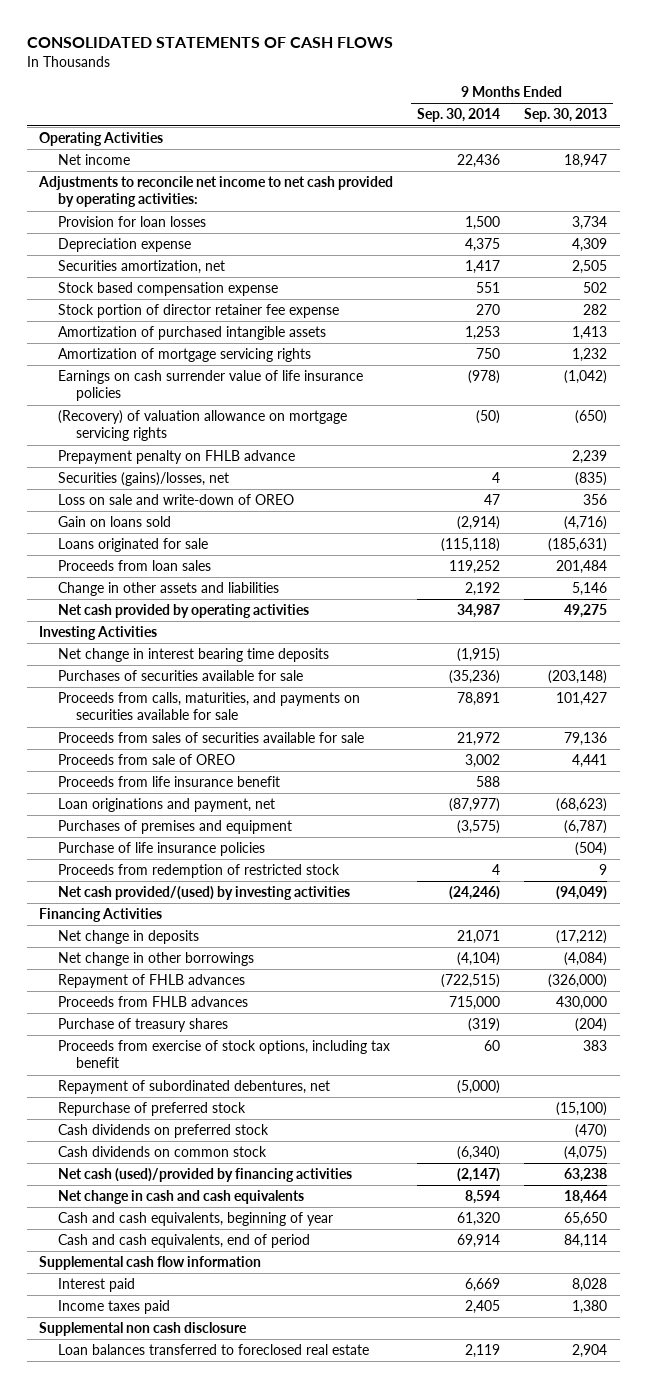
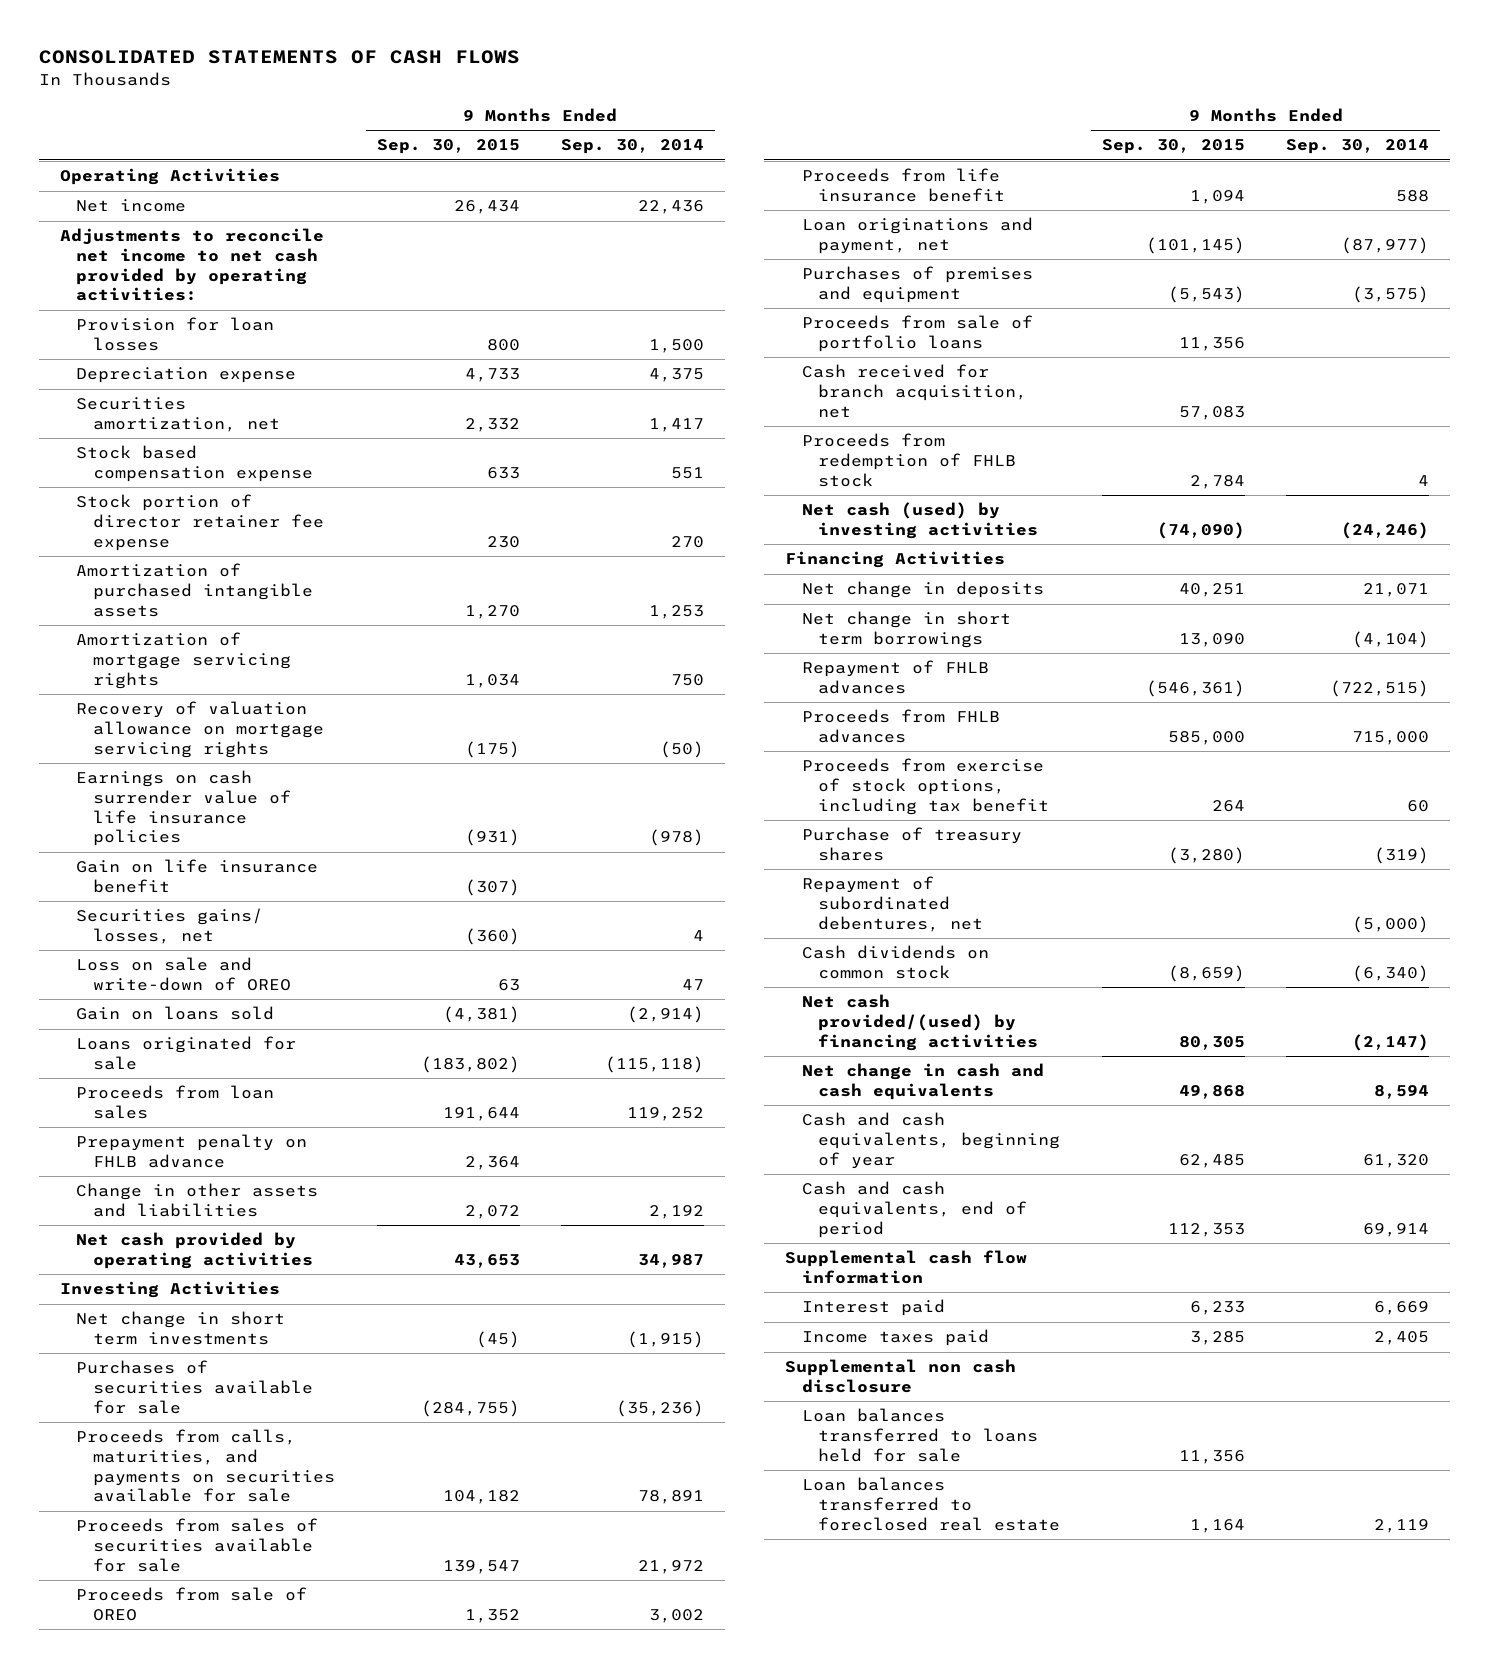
[524,108,608,123] Sep. 30, 2013 -> none
none -> [376,139,520,155] Sep. 30, 2015
none -> [76,701,325,758] Recovery of valuation allowance on mortgage servicing rights
[57,410,347,442] (Recovery) of valuation allowance on mortgage servicing rights -> none
none -> [76,859,319,894] Gain on life insurance benefit
[57,472,229,487] Securities (gains)/losses, net -> [76,908,264,945] Securities gains/ losses, net
[57,450,295,465] Prepayment penalty on FHLB advance -> [76,1134,308,1169] Prepayment penalty on FHLB advance
[57,648,329,663] Net change in interest bearing time deposits -> [76,1311,286,1346] Net change in short term investments
[57,842,265,857] Purchase of life insurance policies -> none
none -> [801,315,1033,353] Proceeds from sale of portfolio loans
none -> [801,364,1028,418] Cash received for branch acquisition, net
[57,864,340,879] Proceeds from redemption of restricted stock -> [801,433,1017,487] Proceeds from redemption of FHLB stock
[57,886,350,901] Net cash provided/(used) by investing activities -> [801,502,1039,540] Net cash (used) by investing activities
[57,952,254,967] Net change in other borrowings -> [801,611,1011,649] Net change in short term borrowings
[57,1018,228,1033] Purchase of treasury shares -> [801,827,1022,862] Purchase of treasury shares
[57,1102,246,1117] Repurchase of preferred stock -> none
[57,1124,269,1139] Cash dividends on preferred stock -> none
[57,1168,352,1183] Net cash (used)/provided by financing activities -> [801,994,1039,1051] Net cash provided/(used) by financing activities
none -> [801,1408,1039,1462] Loan balances transferred to loans held for sale

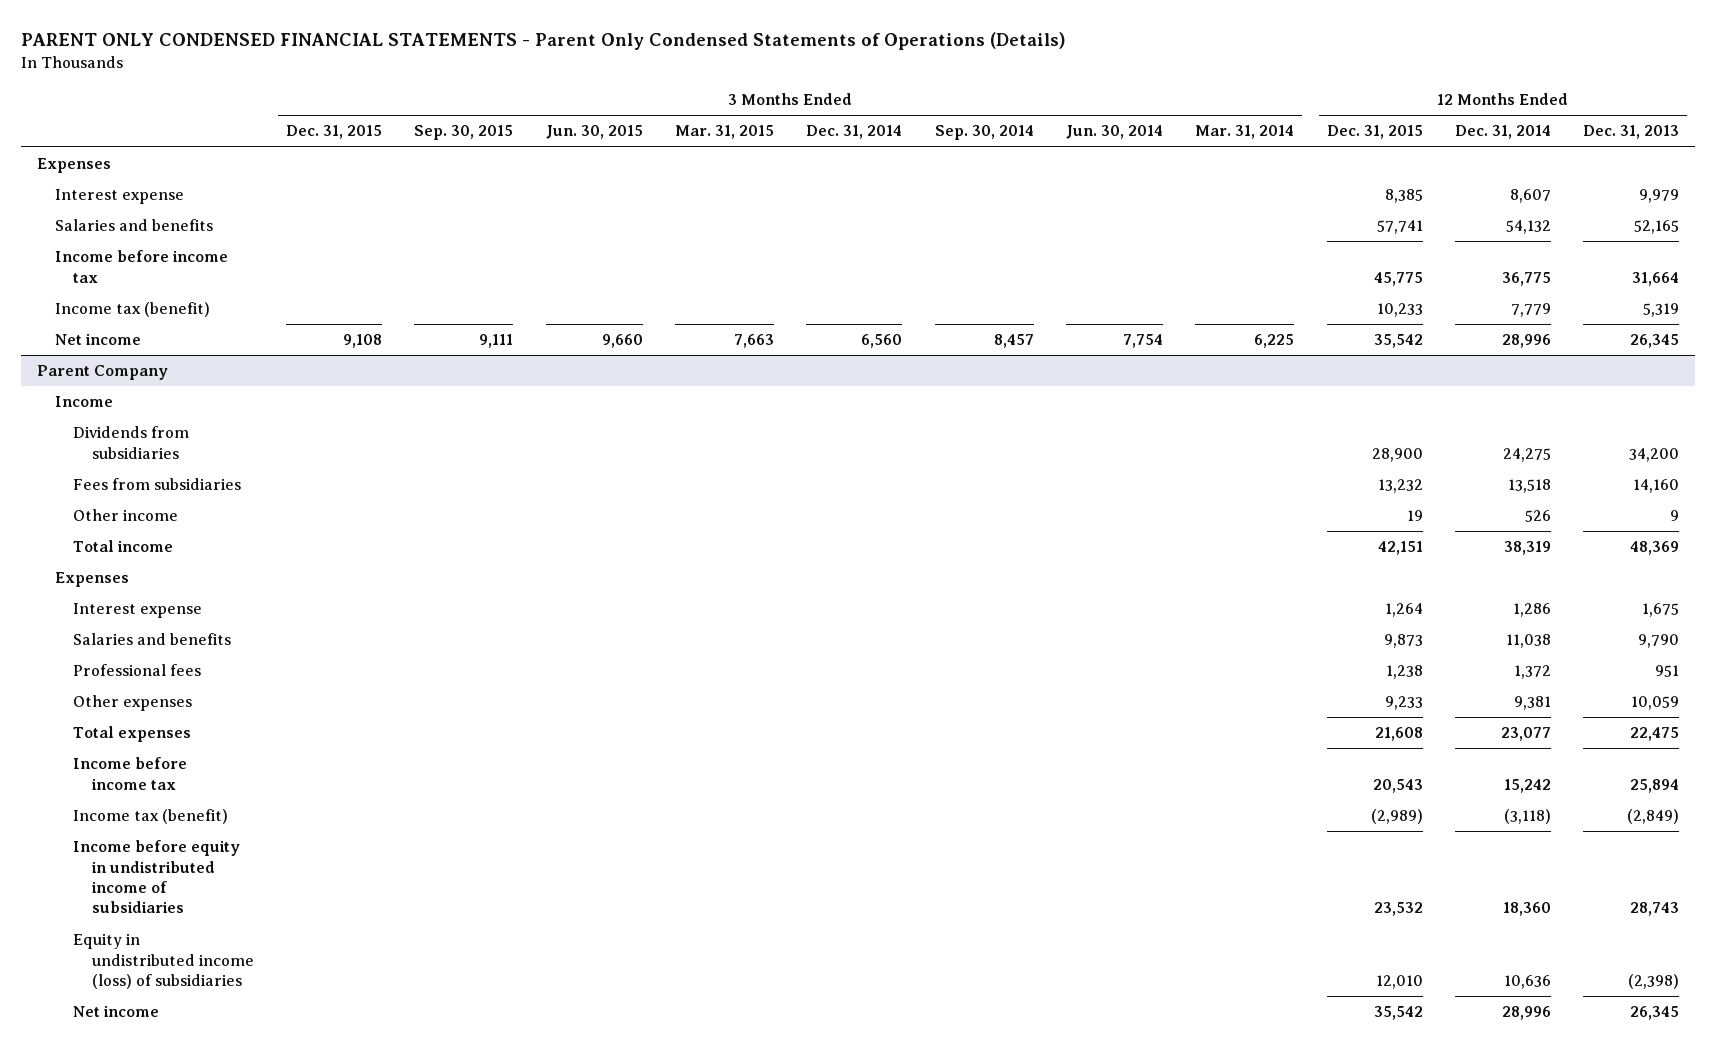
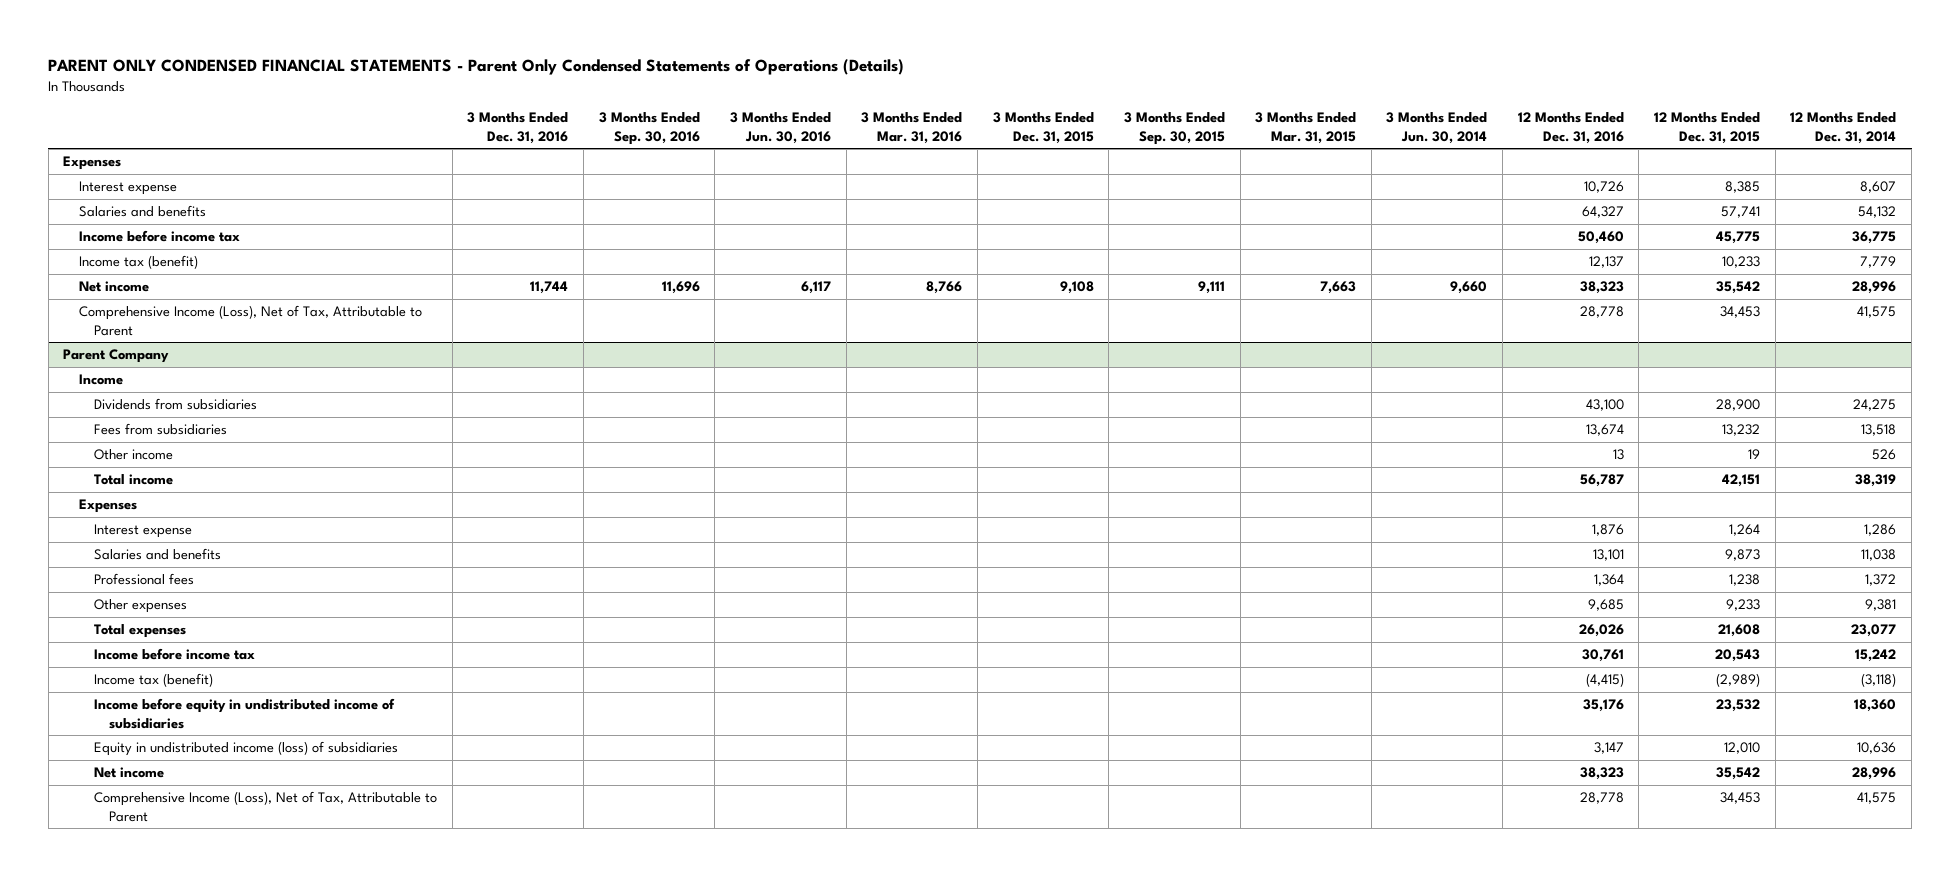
[545,125,643,140] Jun. 30, 2015 -> none
[806,125,903,140] Dec. 31, 2014 -> none
[934,125,1034,141] Sep. 30, 2014 -> none
[1195,125,1295,140] Mar. 31, 2014 -> none
[1583,125,1680,140] Dec. 31, 2013 -> none
none -> [467,112,569,144] 3 Months Ended Dec. 31, 2016
none -> [598,112,700,145] 3 Months Ended Sep. 30, 2016
none -> [729,112,831,144] 3 Months Ended Jun. 30, 2016
none -> [861,112,963,144] 3 Months Ended Mar. 31, 2016
none -> [1517,112,1624,144] 12 Months Ended Dec. 31, 2016
[1123,334,1164,349] 7,754 -> [1450,281,1488,295] 9,660
none -> [78,305,422,336] Comprehensive Income (Loss), Net of Tax, Attributable to Parent
none -> [94,791,438,822] Comprehensive Income (Loss), Net of Tax, Attributable to Parent

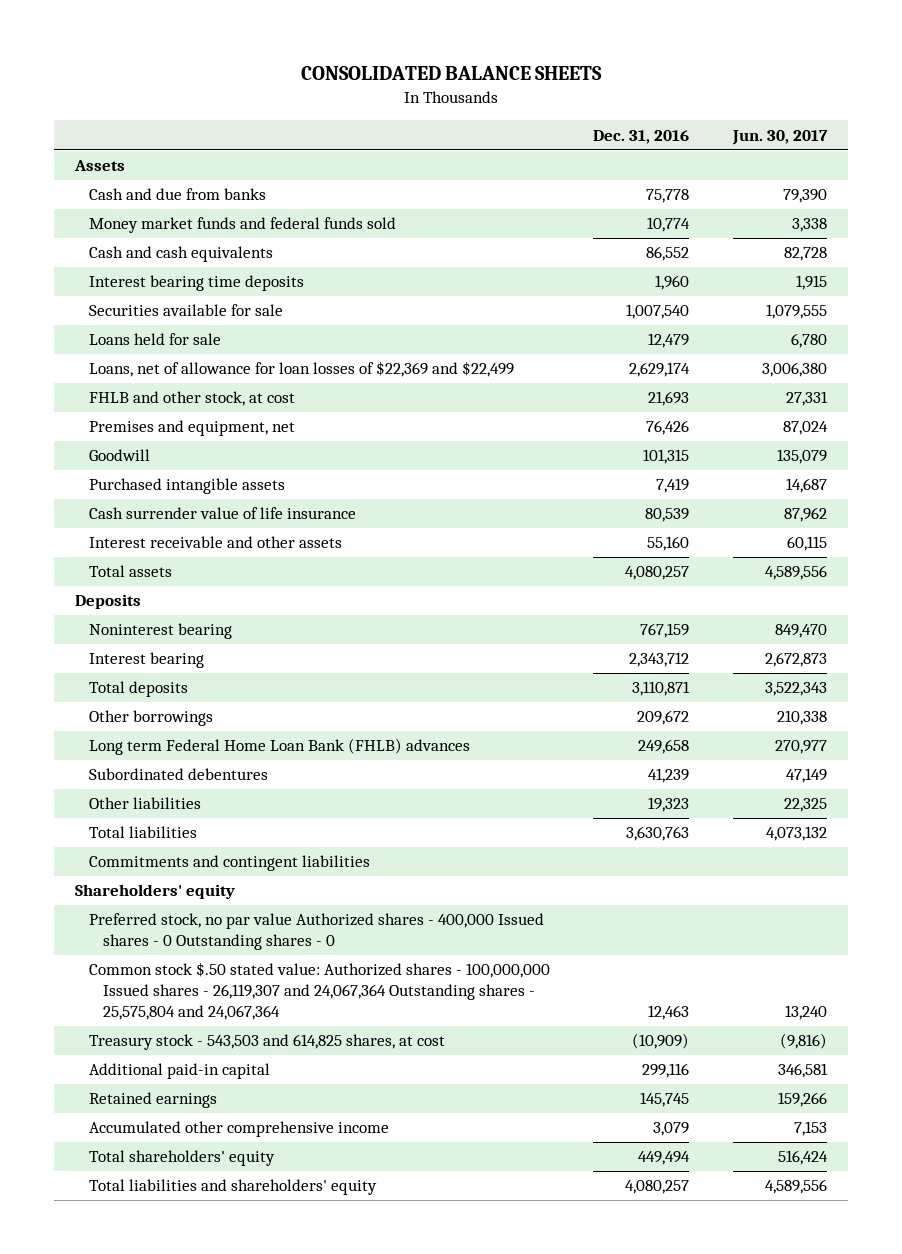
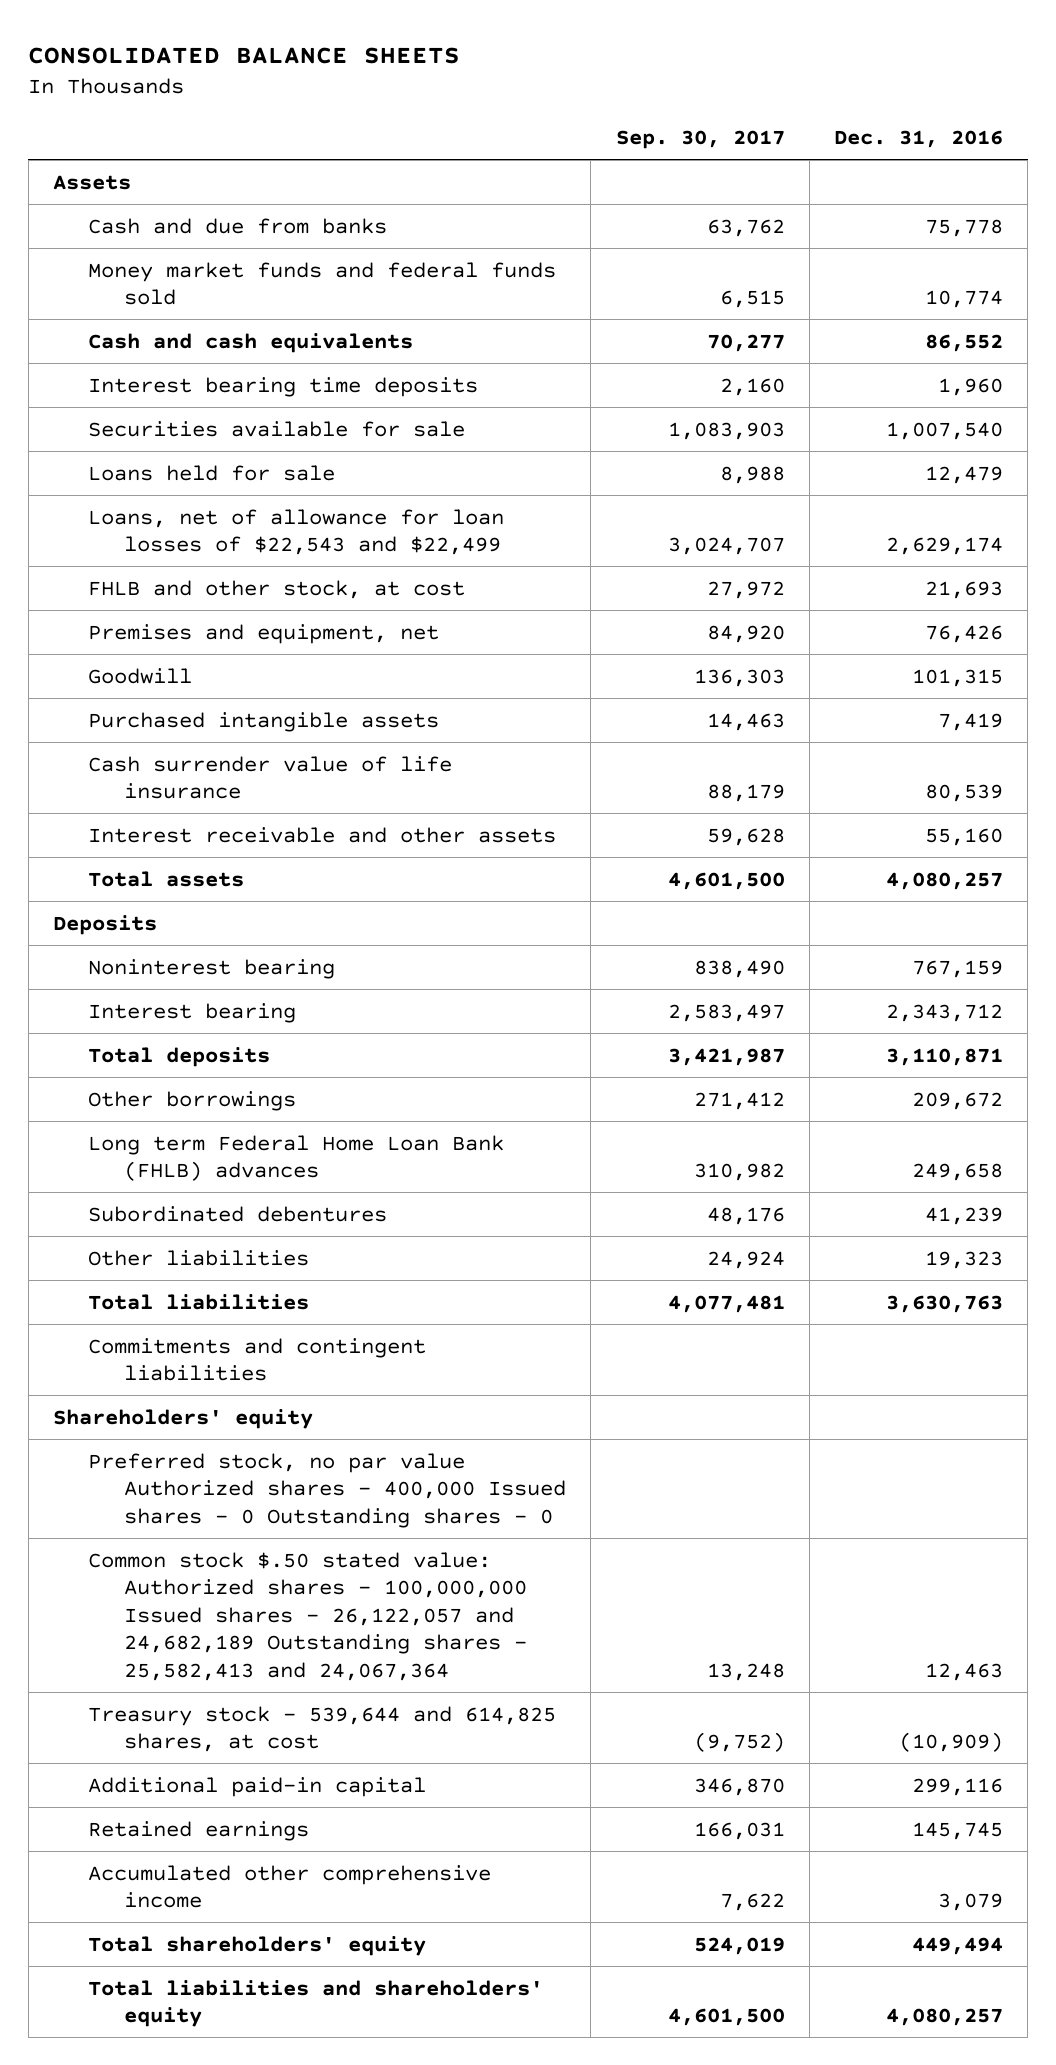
[731,129,828,145] Jun. 30, 2017 -> none
none -> [615,130,785,150] Sep. 30, 2017
[88,361,514,378] Loans, net of allowance for loan losses of $22,369 and $22,499 -> [88,508,505,556] Loans, net of allowance for loan losses of $22,543 and $22,499
[88,962,550,1021] Common stock $.50 stated value: Authorized shares - 100,000,000 Issued shares - 26,119,307 and 24,067,364 Outstanding shares - 25,575,804 and 24,067,364 -> [88,1551,528,1681] Common stock $.50 stated value: Authorized shares - 100,000,000 Issued shares - 26,122,057 and 24,682,189 Outstanding shares - 25,582,413 and 24,067,364
[88,1034,445,1051] Treasury stock - 543,503 and 614,825 shares, at cost -> [88,1705,557,1753] Treasury stock - 539,644 and 614,825 shares, at cost

